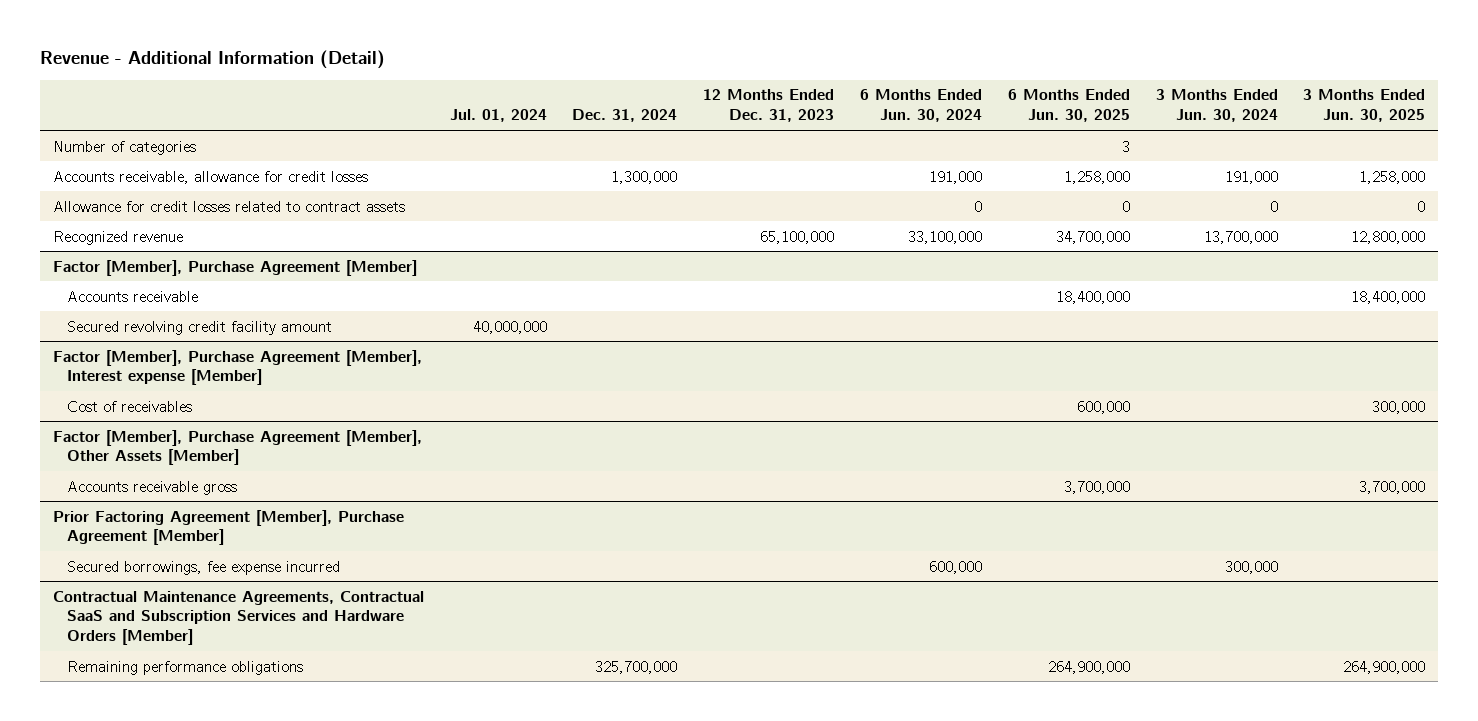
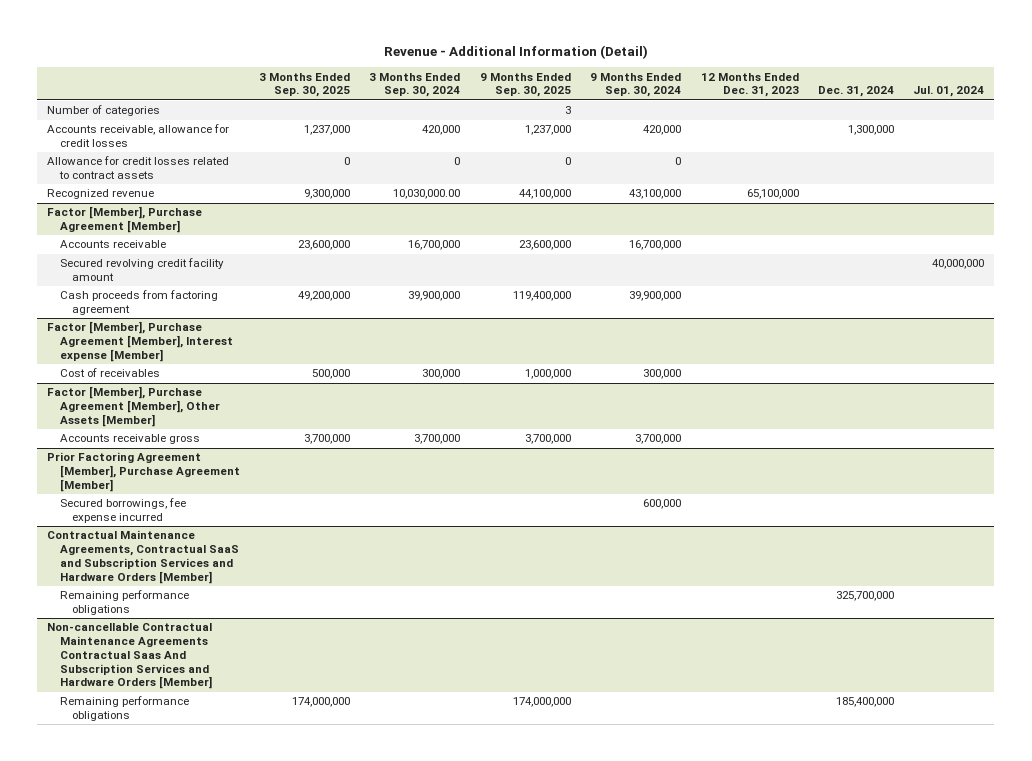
[860,89,983,123] 6 Months Ended Jun. 30, 2024 -> none
[1007,89,1130,123] 6 Months Ended Jun. 30, 2025 -> none
[1155,89,1278,123] 3 Months Ended Jun. 30, 2024 -> none
[1303,89,1426,123] 3 Months Ended Jun. 30, 2025 -> none
none -> [259,72,351,98] 3 Months Ended Sep. 30, 2025
none -> [369,72,461,98] 3 Months Ended Sep. 30, 2024
none -> [479,72,571,98] 9 Months Ended Sep. 30, 2025
none -> [590,72,682,98] 9 Months Ended Sep. 30, 2024
none -> [59,290,218,316] Cash proceeds from factoring agreement
none -> [47,623,213,690] Non-cancellable Contractual Maintenance Agreements Contractual Saas And Subscription Services and Hardware Orders [Member]
none -> [59,696,189,722] Remaining performance obligations

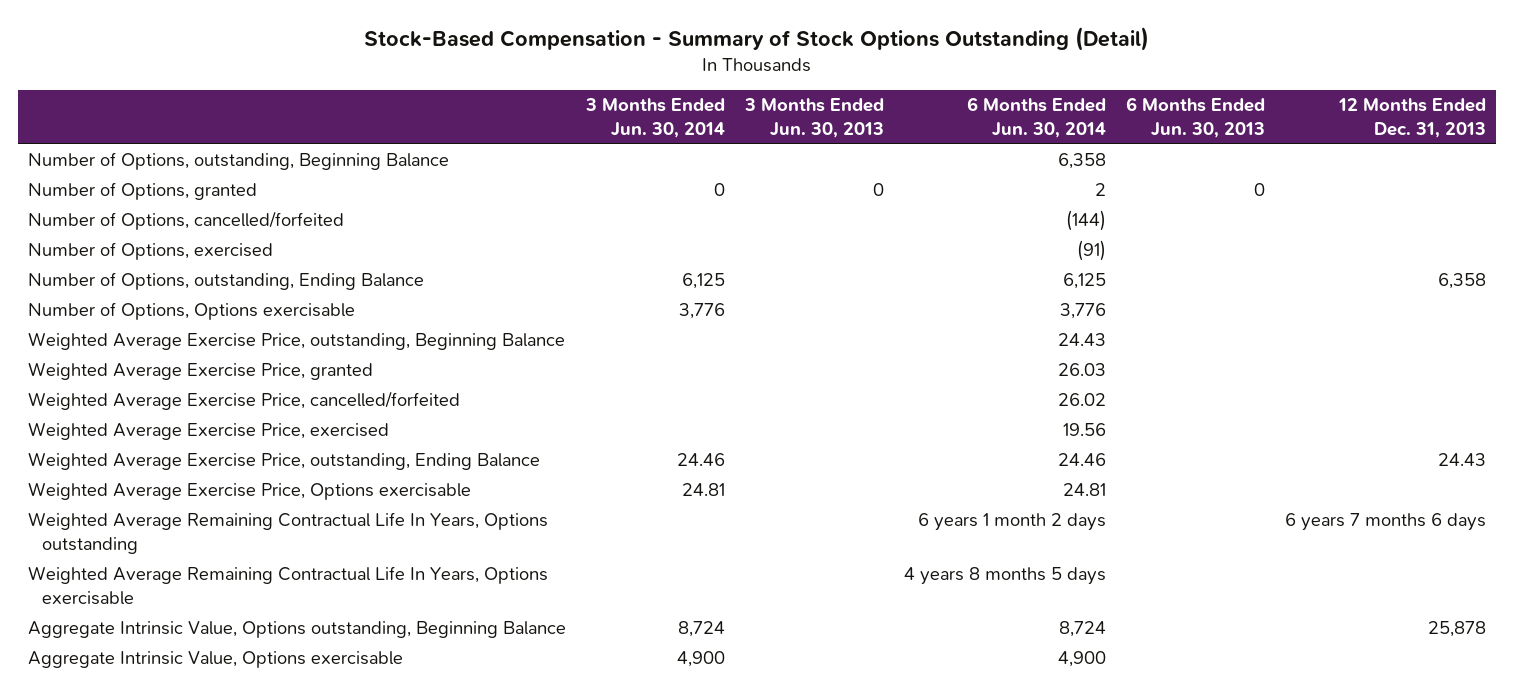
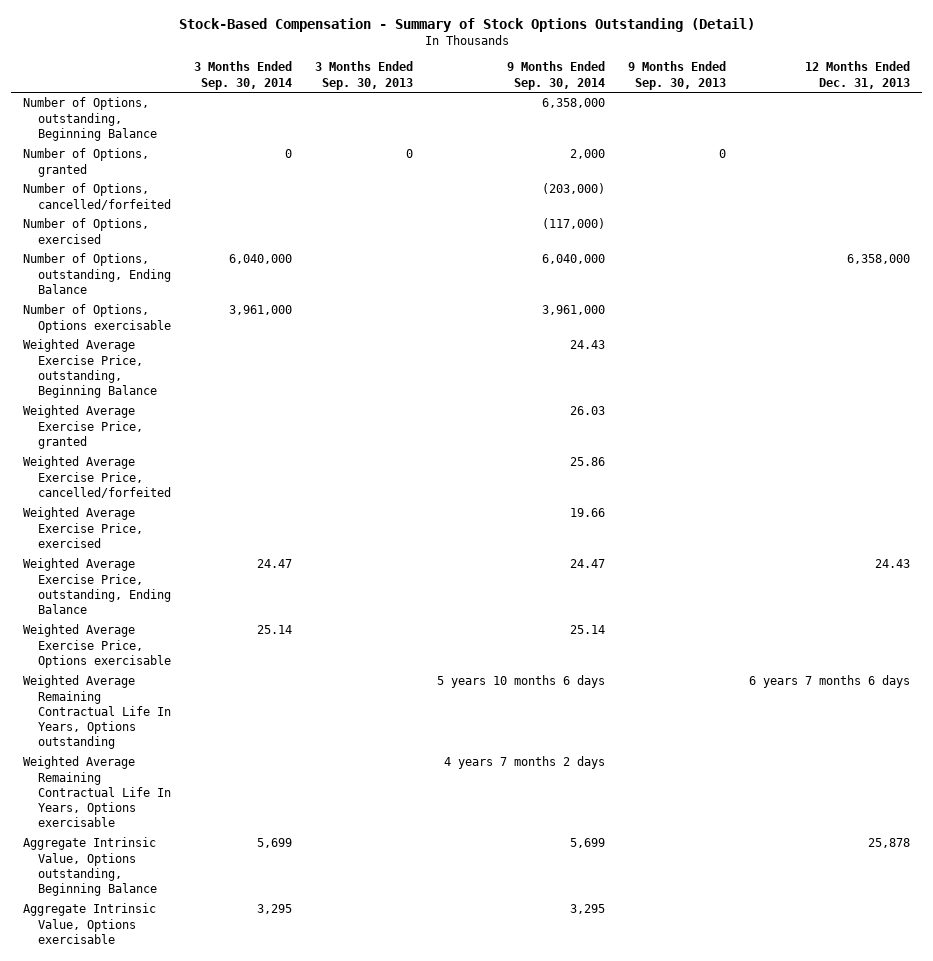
[584,98,725,139] 3 Months Ended Jun. 30, 2014 -> none
[743,98,884,139] 3 Months Ended Jun. 30, 2013 -> none
[967,97,1107,139] 6 Months Ended Jun. 30, 2014 -> none
[1126,97,1266,139] 6 Months Ended Jun. 30, 2013 -> none
none -> [193,61,292,90] 3 Months Ended Sep. 30, 2014
none -> [315,61,414,90] 3 Months Ended Sep. 30, 2013
none -> [506,61,605,90] 9 Months Ended Sep. 30, 2014
none -> [628,61,727,90] 9 Months Ended Sep. 30, 2013
[1438,273,1487,290] 6,358 -> [847,254,911,265] 6,358,000

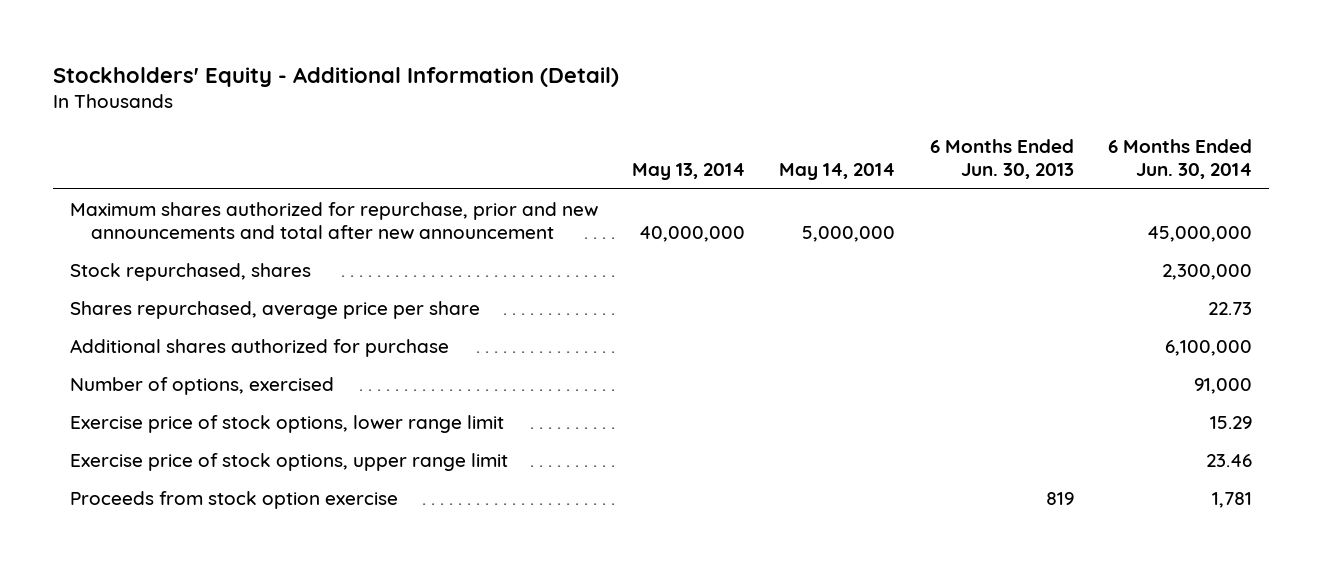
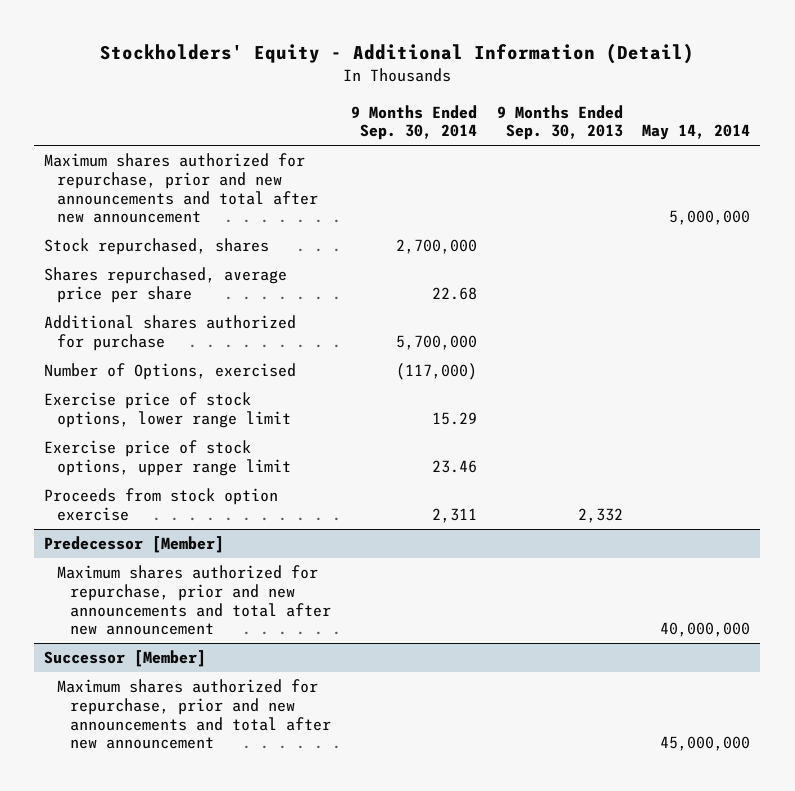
[632,163,746,181] May 13, 2014 -> none
[929,138,1074,180] 6 Months Ended Jun. 30, 2013 -> none
[1107,138,1252,180] 6 Months Ended Jun. 30, 2014 -> none
none -> [350,104,477,141] 9 Months Ended Sep. 30, 2014
none -> [496,104,623,141] 9 Months Ended Sep. 30, 2013
[70,376,335,395] Number of options, exercised -> [44,363,297,381] Number of Options, exercised
none -> [44,536,225,554] Predecessor [Member]
none -> [57,565,332,636] Maximum shares authorized for repurchase, prior and new announcements and total after new announcement
none -> [44,650,207,668] Successor [Member]
none -> [57,679,332,750] Maximum shares authorized for repurchase, prior and new announcements and total after new announcement

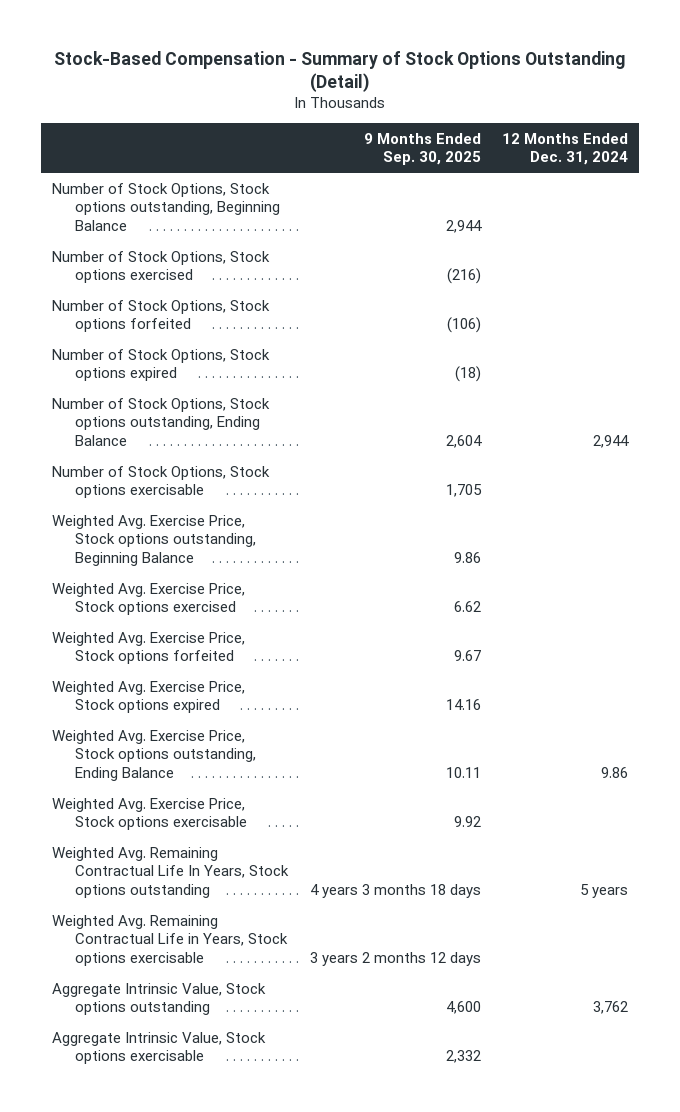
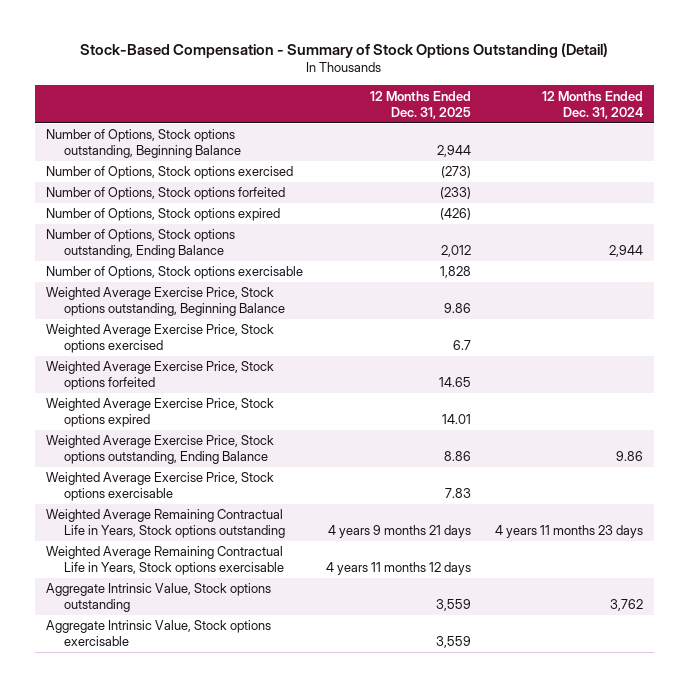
[363,132,481,166] 9 Months Ended Sep. 30, 2025 -> none
none -> [370,90,472,119] 12 Months Ended Dec. 31, 2025
[51,182,281,232] Number of Stock Options, Stock options outstanding, Beginning Balance -> [46,129,242,159] Number of Options, Stock options outstanding, Beginning Balance
[51,250,270,284] Number of Stock Options, Stock options exercised -> [46,166,294,180] Number of Options, Stock options exercised
[51,299,270,333] Number of Stock Options, Stock options forfeited -> [46,187,286,201] Number of Options, Stock options forfeited
[51,348,270,382] Number of Stock Options, Stock options expired -> [46,208,281,222] Number of Options, Stock options expired
[51,397,270,447] Number of Stock Options, Stock options outstanding, Ending Balance -> [46,229,236,259] Number of Options, Stock options outstanding, Ending Balance
[51,465,270,499] Number of Stock Options, Stock options exercisable -> [46,266,304,280] Number of Options, Stock options exercisable
[51,514,257,567] Weighted Avg. Exercise Price, Stock options outstanding, Beginning Balance -> [46,287,286,317] Weighted Average Exercise Price, Stock options outstanding, Beginning Balance
[51,582,245,616] Weighted Avg. Exercise Price, Stock options exercised -> [46,324,275,354] Weighted Average Exercise Price, Stock options exercised
[51,631,245,665] Weighted Avg. Exercise Price, Stock options forfeited -> [46,361,275,391] Weighted Average Exercise Price, Stock options forfeited
[51,680,245,714] Weighted Avg. Exercise Price, Stock options expired -> [46,398,275,428] Weighted Average Exercise Price, Stock options expired
[51,729,257,782] Weighted Avg. Exercise Price, Stock options outstanding, Ending Balance -> [46,435,275,465] Weighted Average Exercise Price, Stock options outstanding, Ending Balance
[51,797,248,831] Weighted Avg. Exercise Price, Stock options exercisable -> [46,472,275,502] Weighted Average Exercise Price, Stock options exercisable
[51,846,290,899] Weighted Avg. Remaining Contractual Life In Years, Stock options outstanding -> [46,509,286,539] Weighted Average Remaining Contractual Life in Years, Stock options outstanding
[579,884,628,899] 5 years -> [494,525,643,539] 4 years 11 months 23 days
[51,914,289,967] Weighted Avg. Remaining Contractual Life in Years, Stock options exercisable -> [46,546,285,576] Weighted Average Remaining Contractual Life in Years, Stock options exercisable

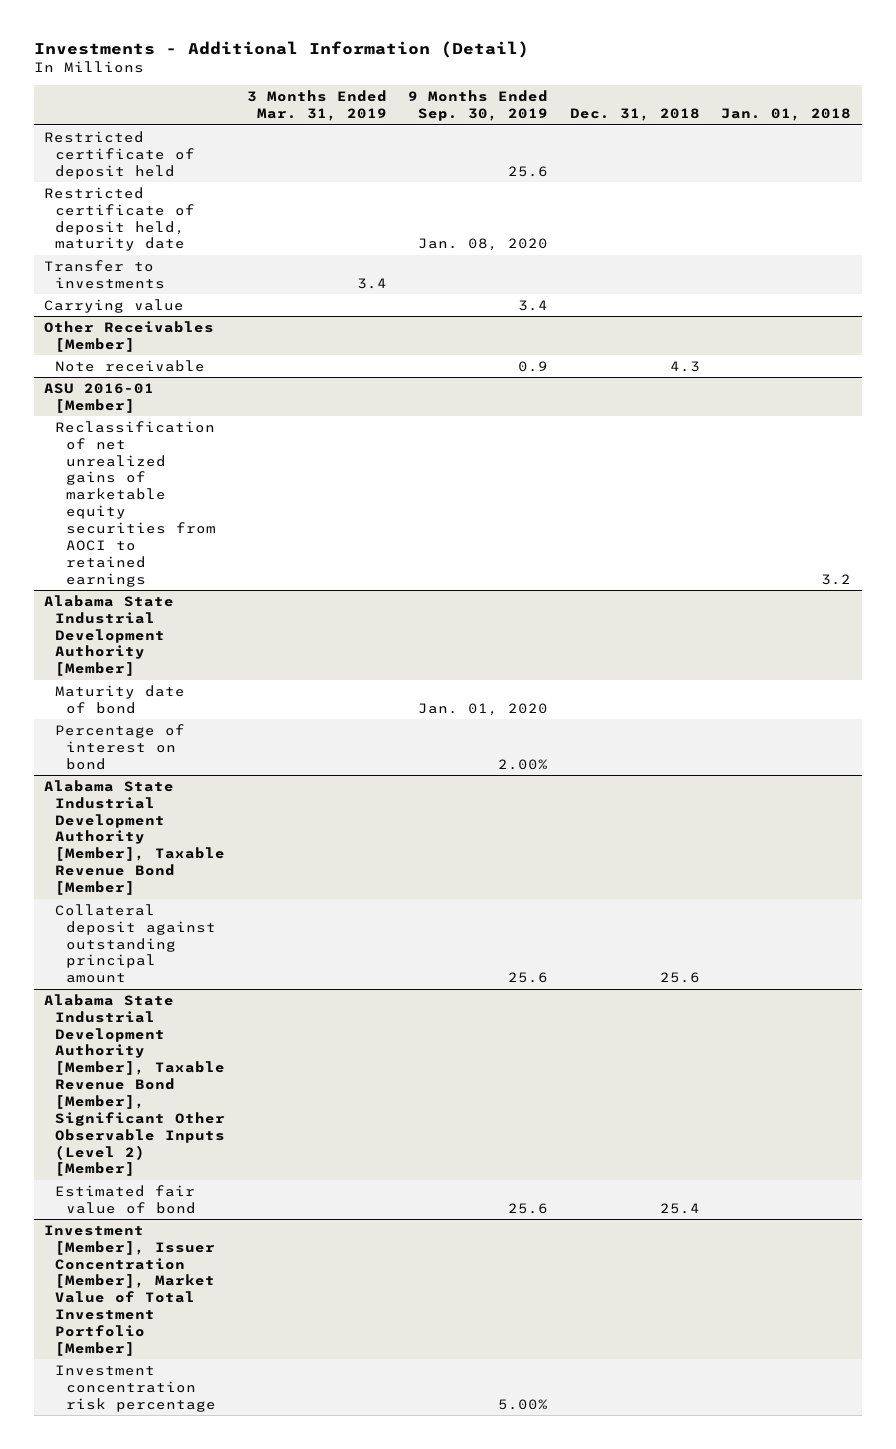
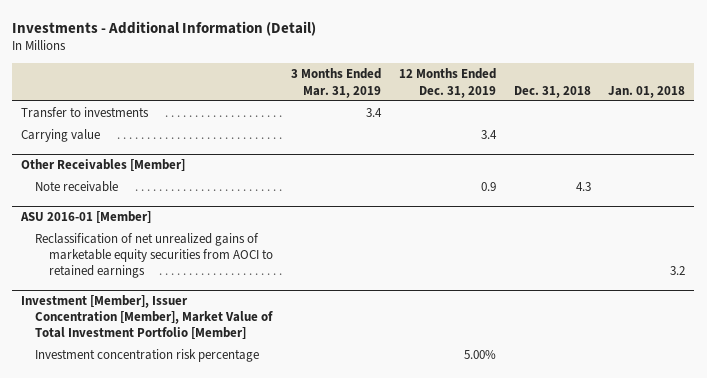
[408,90,549,122] 9 Months Ended Sep. 30, 2019 -> none
none -> [398,68,496,98] 12 Months Ended Dec. 31, 2019
[44,130,196,179] Restricted certificate of deposit held -> none
[44,186,196,252] Restricted certificate of deposit held, maturity date -> none
[44,594,175,677] Alabama State Industrial Development Authority [Member] -> none
[55,684,186,714] Maturity date of bond -> none
[55,723,186,770] Percentage of interest on bond -> none
[44,779,226,895] Alabama State Industrial Development Authority [Member], Taxable Revenue Bond [Member] -> none
[55,903,217,984] Collateral deposit against outstanding principal amount -> none
[44,993,226,1177] Alabama State Industrial Development Authority [Member], Taxable Revenue Bond [Member], Significant Other Observable Inputs (Level 2) [Member] -> none
[55,1184,197,1214] Estimated fair value of bond -> none

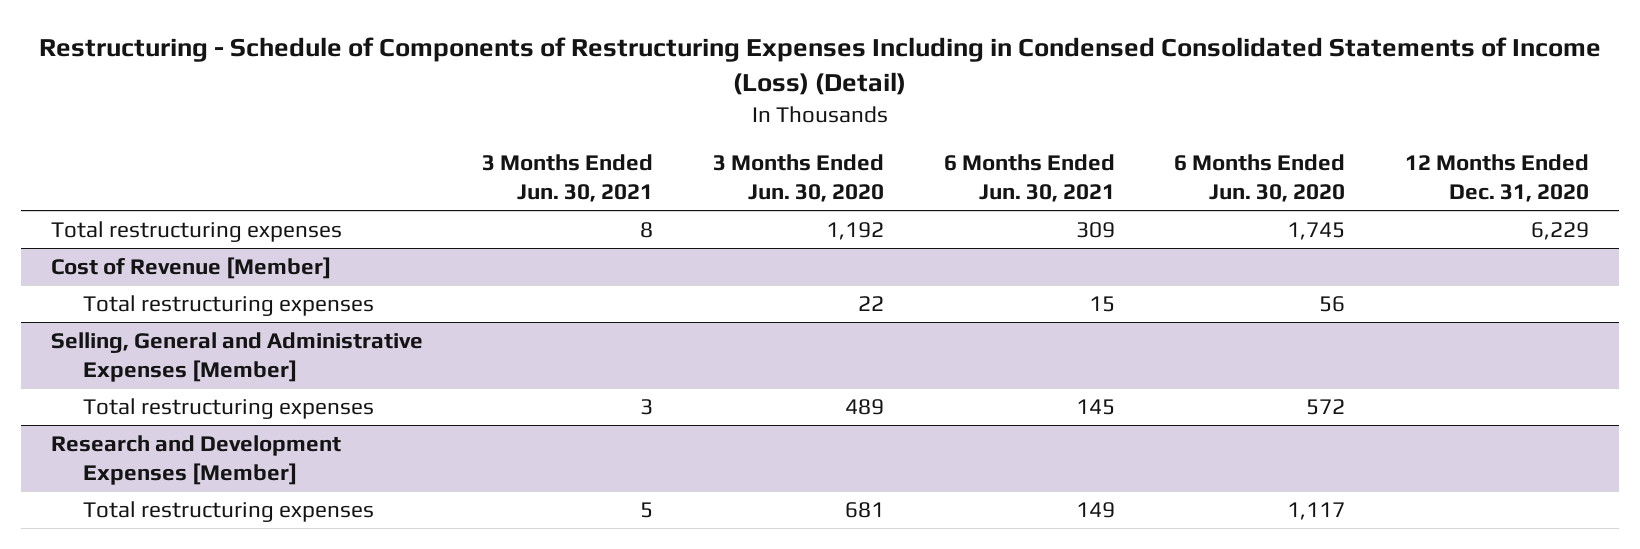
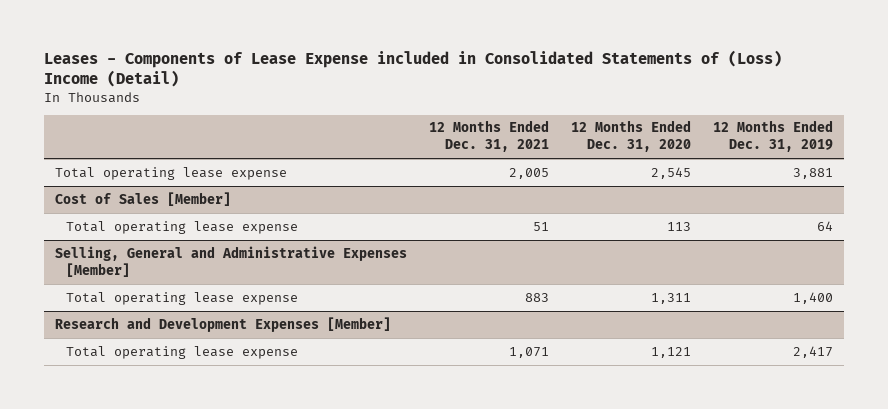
[38,36,1601,96] Restructuring - Schedule of Components of Restructuring Expenses Including in Condensed Consolidated Statements of Income (Loss) (Detail) -> [43,49,782,87] Leases - Components of Lease Expense included in Consolidated Statements of (Loss) Income (Detail)
[482,154,654,203] 3 Months Ended Jun. 30, 2021 -> none
[712,154,884,203] 3 Months Ended Jun. 30, 2020 -> none
[943,154,1115,203] 6 Months Ended Jun. 30, 2021 -> none
[1174,154,1346,203] 6 Months Ended Jun. 30, 2020 -> none
none -> [428,120,549,153] 12 Months Ended Dec. 31, 2021
none -> [712,120,833,153] 12 Months Ended Dec. 31, 2019
[50,220,342,242] Total restructuring expenses -> none
[83,294,375,316] Total restructuring expenses -> none
none -> [54,166,287,180] Total operating lease expense
[50,256,331,279] Cost of Revenue [Member] -> [54,191,231,206] Cost of Sales [Member]
none -> [65,220,298,234] Total operating lease expense
[83,397,375,419] Total restructuring expenses -> none
none -> [65,291,298,305] Total operating lease expense
[83,500,375,522] Total restructuring expenses -> none
none -> [65,345,298,359] Total operating lease expense

